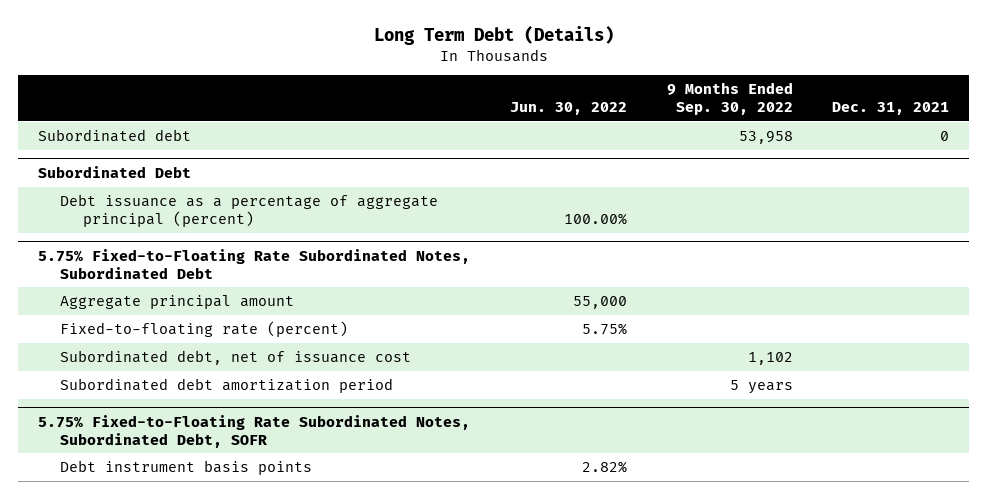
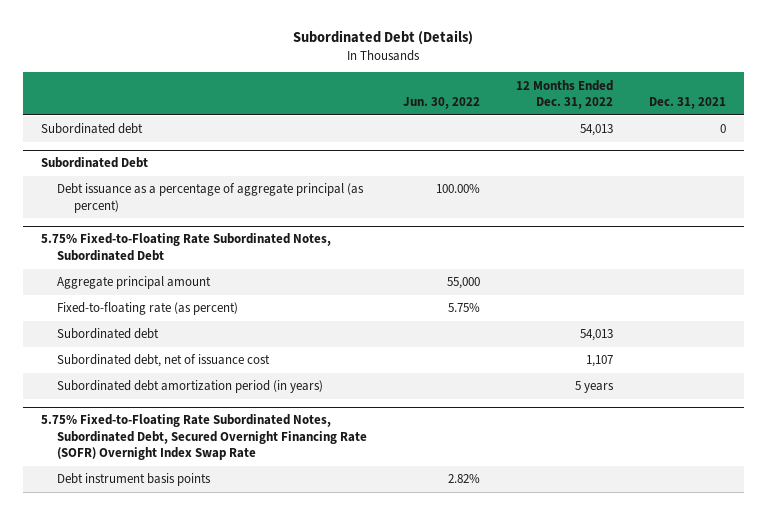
[373,25,614,45] Long Term Debt (Details) -> [293,30,474,46] Subordinated Debt (Details)
[666,82,793,115] 9 Months Ended Sep. 30, 2022 -> none
none -> [515,79,613,110] 12 Months Ended Dec. 31, 2022
[60,194,439,227] Debt issuance as a percentage of aggregate principal (percent) -> [57,183,365,213] Debt issuance as a percentage of aggregate principal (as percent)
[60,321,349,338] Fixed-to-floating rate (percent) -> [57,302,239,316] Fixed-to-floating rate (as percent)
none -> [57,328,160,340] Subordinated debt
[60,378,394,394] Subordinated debt amortization period -> [57,380,324,394] Subordinated debt amortization period (in years)
[37,414,470,448] 5.75% Fixed-to-Floating Rate Subordinated Notes, Subordinated Debt, SOFR -> [40,414,368,461] 5.75% Fixed-to-Floating Rate Subordinated Notes, Subordinated Debt, Secured Overnight Financing Rate (SOFR) Overnight Index Swap Rate

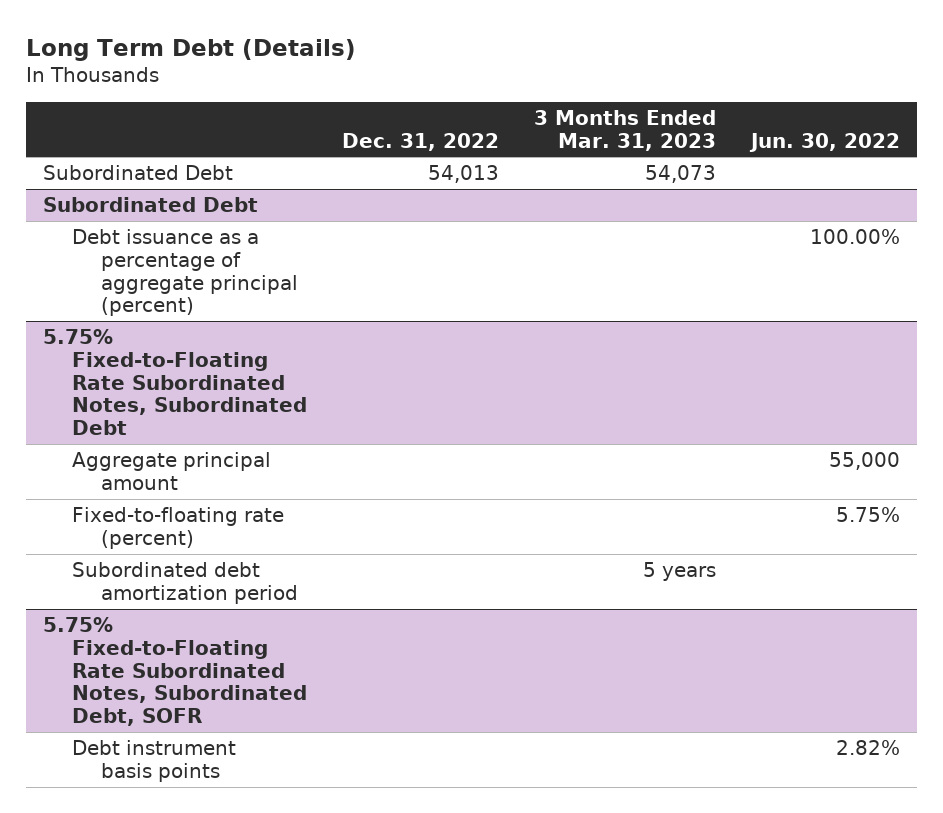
[293,30,474,46] Subordinated Debt (Details) -> [25,38,356,61] Long Term Debt (Details)
[515,79,613,110] 12 Months Ended Dec. 31, 2022 -> none
[648,97,726,110] Dec. 31, 2021 -> none
none -> [341,132,499,151] Dec. 31, 2022
none -> [533,109,716,151] 3 Months Ended Mar. 31, 2023
[40,123,143,135] Subordinated debt -> [43,165,234,181] Subordinated Debt
[57,183,365,213] Debt issuance as a percentage of aggregate principal (as percent) -> [72,229,299,317] Debt issuance as a percentage of aggregate principal (percent)
[57,328,160,340] Subordinated debt -> none
[57,354,271,368] Subordinated debt, net of issuance cost -> none
[57,302,239,316] Fixed-to-floating rate (as percent) -> [72,507,285,549] Fixed-to-floating rate (percent)
[57,380,324,394] Subordinated debt amortization period (in years) -> [72,562,299,604] Subordinated debt amortization period
[40,414,368,461] 5.75% Fixed-to-Floating Rate Subordinated Notes, Subordinated Debt, Secured Overnight Financing Rate (SOFR) Overnight Index Swap Rate -> [43,617,308,727] 5.75% Fixed-to-Floating Rate Subordinated Notes, Subordinated Debt, SOFR

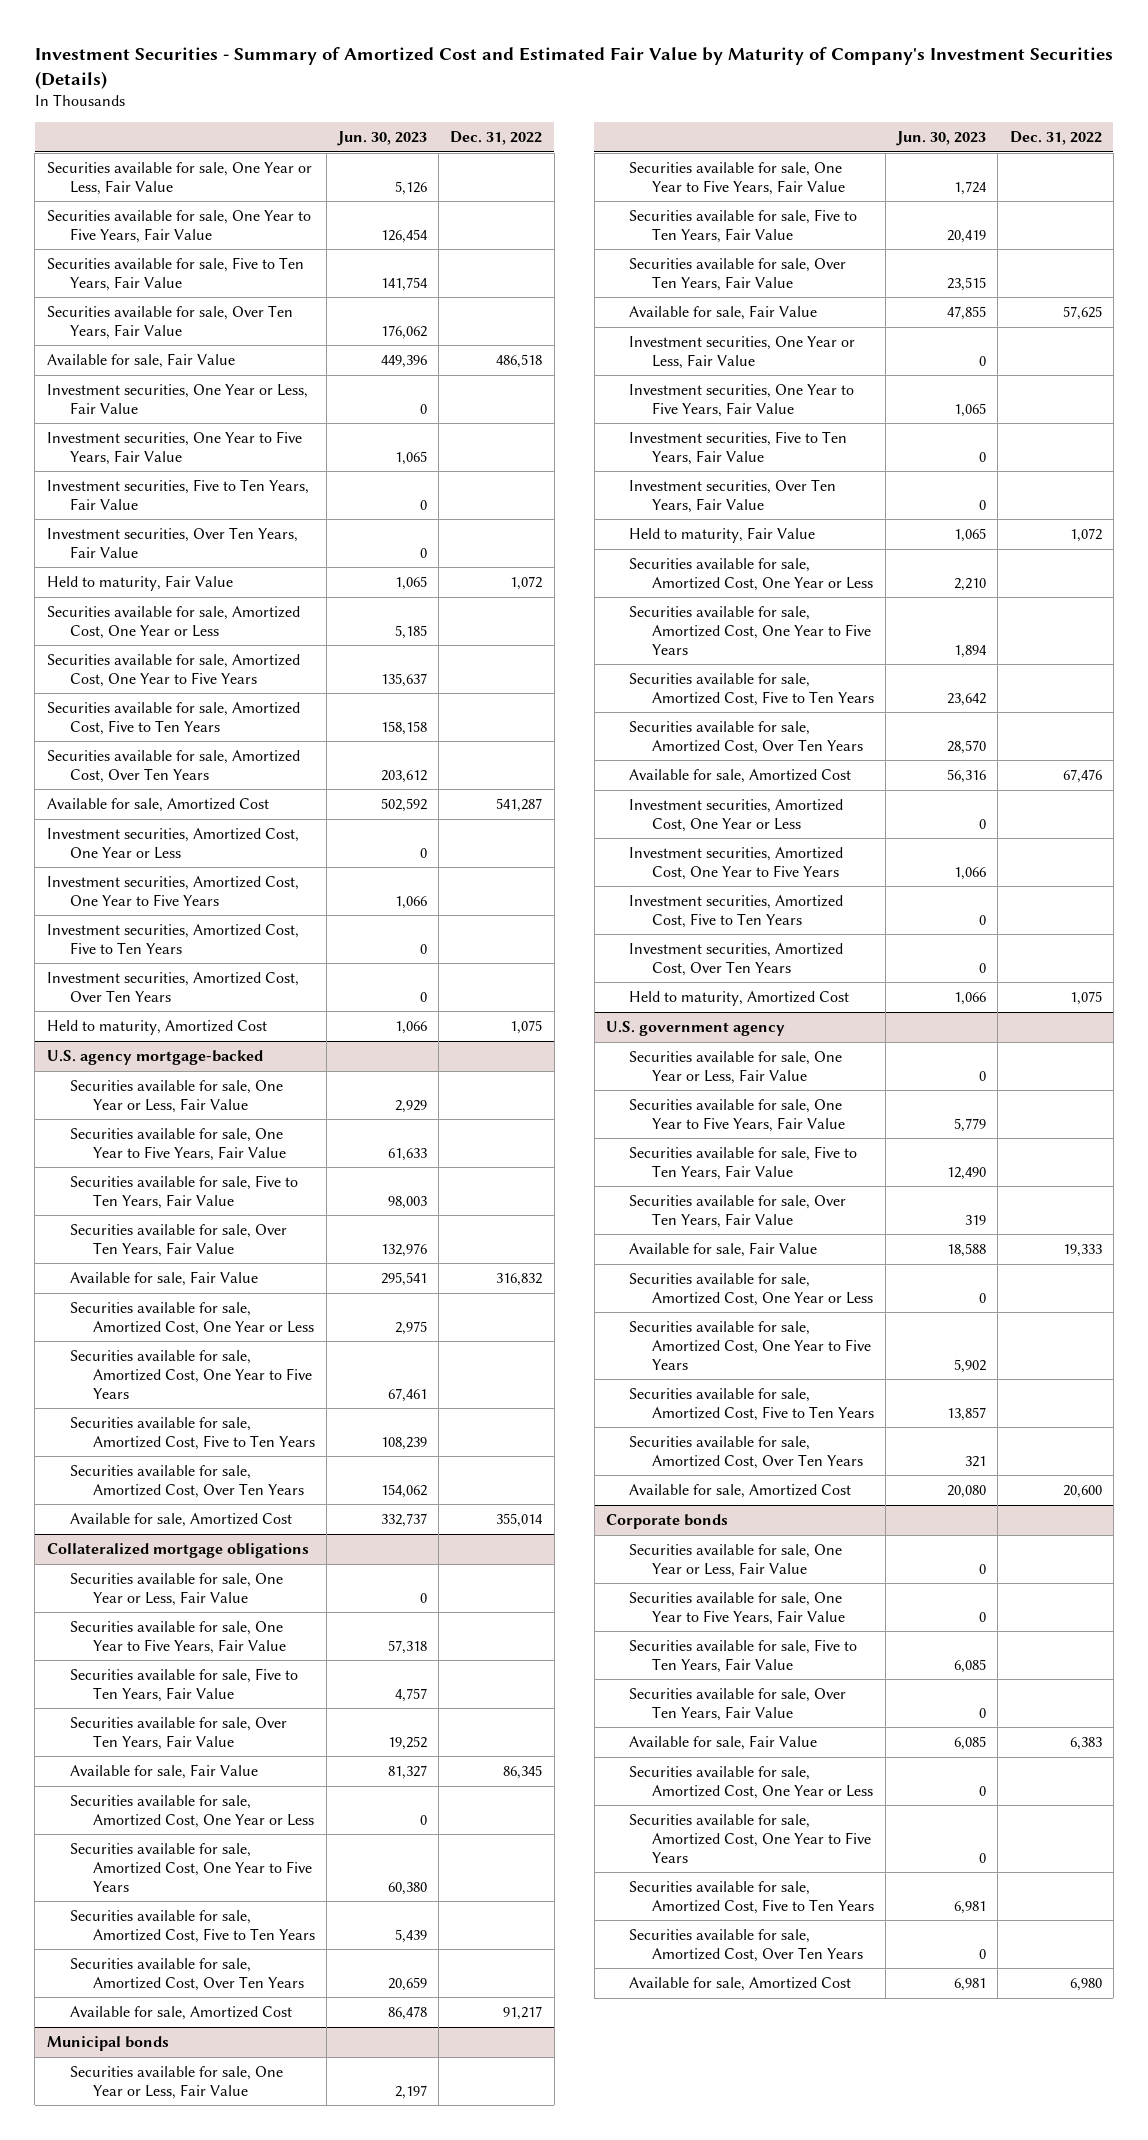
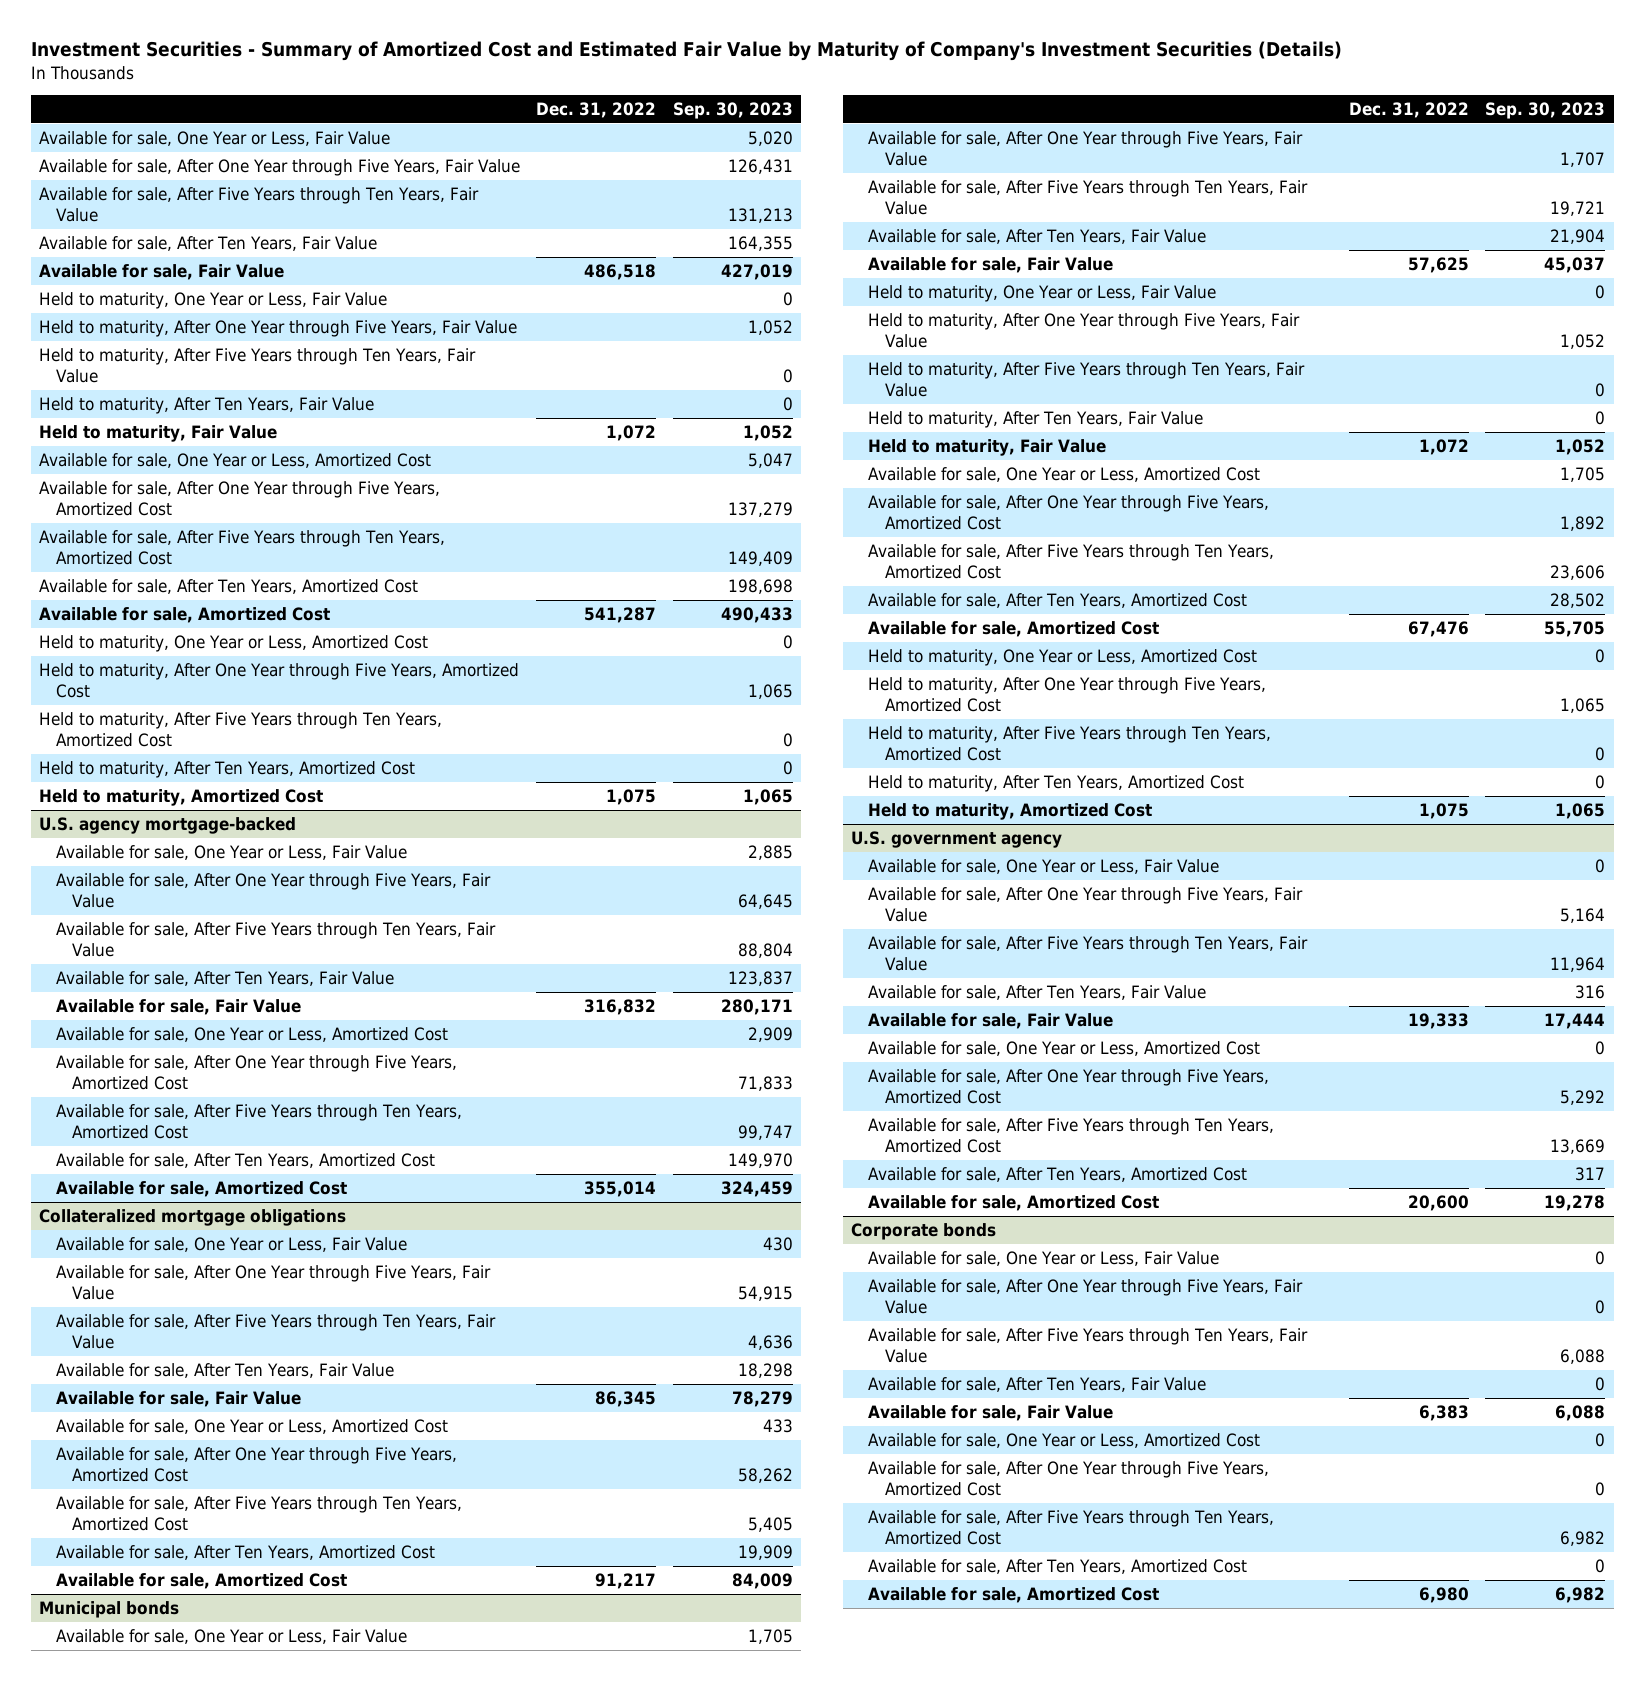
[337,131,428,147] Jun. 30, 2023 -> none
none -> [673,102,794,120] Sep. 30, 2023
[46,161,312,195] Securities available for sale, One Year or Less, Fair Value -> [38,130,390,146] Available for sale, One Year or Less, Fair Value
[46,209,311,243] Securities available for sale, One Year to Five Years, Fair Value -> [38,158,520,176] Available for sale, After One Year through Five Years, Fair Value
[46,256,304,291] Securities available for sale, Five to Ten Years, Fair Value -> [38,186,479,223] Available for sale, After Five Years through Ten Years, Fair Value
[46,304,293,339] Securities available for sale, Over Ten Years, Fair Value -> [38,235,377,251] Available for sale, After Ten Years, Fair Value
[46,383,308,414] Investment securities, One Year or Less, Fair Value -> [38,291,387,309] Held to maturity, One Year or Less, Fair Value
[46,430,302,465] Investment securities, One Year to Five Years, Fair Value -> [38,319,517,337] Held to maturity, After One Year through Five Years, Fair Value
[46,478,309,510] Investment securities, Five to Ten Years, Fair Value -> [38,347,476,384] Held to maturity, After Five Years through Ten Years, Fair Value
[46,526,298,558] Investment securities, Over Ten Years, Fair Value -> [38,396,374,414] Held to maturity, After Ten Years, Fair Value
[46,605,300,639] Securities available for sale, Amortized Cost, One Year or Less -> [38,452,431,468] Available for sale, One Year or Less, Amortized Cost
[46,653,300,687] Securities available for sale, Amortized Cost, One Year to Five Years -> [38,480,440,517] Available for sale, After One Year through Five Years, Amortized Cost
[46,701,300,735] Securities available for sale, Amortized Cost, Five to Ten Years -> [38,529,445,566] Available for sale, After Five Years through Ten Years, Amortized Cost
[46,749,300,783] Securities available for sale, Amortized Cost, Over Ten Years -> [38,578,418,594] Available for sale, After Ten Years, Amortized Cost
[46,827,299,859] Investment securities, Amortized Cost, One Year or Less -> [38,634,428,652] Held to maturity, One Year or Less, Amortized Cost
[46,875,299,906] Investment securities, Amortized Cost, One Year to Five Years -> [38,662,519,699] Held to maturity, After One Year through Five Years, Amortized Cost
[46,923,299,954] Investment securities, Amortized Cost, Five to Ten Years -> [38,711,442,748] Held to maturity, After Five Years through Ten Years, Amortized Cost
[46,971,299,1002] Investment securities, Amortized Cost, Over Ten Years -> [38,760,415,778] Held to maturity, After Ten Years, Amortized Cost
[69,1079,283,1113] Securities available for sale, One Year or Less, Fair Value -> [55,844,407,860] Available for sale, One Year or Less, Fair Value
[69,1127,286,1161] Securities available for sale, One Year to Five Years, Fair Value -> [55,872,491,909] Available for sale, After One Year through Five Years, Fair Value
[69,1174,298,1209] Securities available for sale, Five to Ten Years, Fair Value -> [55,921,496,958] Available for sale, After Five Years through Ten Years, Fair Value
[69,1223,287,1257] Securities available for sale, Over Ten Years, Fair Value -> [55,970,394,986] Available for sale, After Ten Years, Fair Value
[69,1301,314,1335] Securities available for sale, Amortized Cost, One Year or Less -> [55,1026,448,1042] Available for sale, One Year or Less, Amortized Cost
[69,1349,312,1399] Securities available for sale, Amortized Cost, One Year to Five Years -> [55,1054,457,1091] Available for sale, After One Year through Five Years, Amortized Cost
[69,1416,315,1450] Securities available for sale, Amortized Cost, Five to Ten Years -> [55,1103,462,1140] Available for sale, After Five Years through Ten Years, Amortized Cost
[69,1464,304,1498] Securities available for sale, Amortized Cost, Over Ten Years -> [55,1152,435,1168] Available for sale, After Ten Years, Amortized Cost
[69,1572,283,1606] Securities available for sale, One Year or Less, Fair Value -> [55,1236,407,1252] Available for sale, One Year or Less, Fair Value
[69,1620,286,1654] Securities available for sale, One Year to Five Years, Fair Value -> [55,1264,491,1301] Available for sale, After One Year through Five Years, Fair Value
[69,1667,298,1702] Securities available for sale, Five to Ten Years, Fair Value -> [55,1313,496,1350] Available for sale, After Five Years through Ten Years, Fair Value
[69,1716,287,1750] Securities available for sale, Over Ten Years, Fair Value -> [55,1362,394,1378] Available for sale, After Ten Years, Fair Value
[69,1794,314,1828] Securities available for sale, Amortized Cost, One Year or Less -> [55,1418,448,1434] Available for sale, One Year or Less, Amortized Cost
[69,1842,312,1892] Securities available for sale, Amortized Cost, One Year to Five Years -> [55,1446,457,1483] Available for sale, After One Year through Five Years, Amortized Cost
[69,1909,315,1943] Securities available for sale, Amortized Cost, Five to Ten Years -> [55,1495,462,1532] Available for sale, After Five Years through Ten Years, Amortized Cost
[69,1957,304,1991] Securities available for sale, Amortized Cost, Over Ten Years -> [55,1544,435,1560] Available for sale, After Ten Years, Amortized Cost
[69,2065,283,2099] Securities available for sale, One Year or Less, Fair Value -> [55,1628,407,1644] Available for sale, One Year or Less, Fair Value
[628,161,845,195] Securities available for sale, One Year to Five Years, Fair Value -> [867,130,1303,167] Available for sale, After One Year through Five Years, Fair Value
[628,208,857,243] Securities available for sale, Five to Ten Years, Fair Value -> [867,179,1308,216] Available for sale, After Five Years through Ten Years, Fair Value
[628,257,846,291] Securities available for sale, Over Ten Years, Fair Value -> [867,228,1206,244] Available for sale, After Ten Years, Fair Value
[628,335,855,369] Investment securities, One Year or Less, Fair Value -> [867,284,1216,302] Held to maturity, One Year or Less, Fair Value
[628,383,854,417] Investment securities, One Year to Five Years, Fair Value -> [867,312,1300,349] Held to maturity, After One Year through Five Years, Fair Value
[628,430,847,465] Investment securities, Five to Ten Years, Fair Value -> [867,361,1305,398] Held to maturity, After Five Years through Ten Years, Fair Value
[628,478,836,513] Investment securities, Over Ten Years, Fair Value -> [867,410,1203,428] Held to maturity, After Ten Years, Fair Value
[628,557,873,591] Securities available for sale, Amortized Cost, One Year or Less -> [867,466,1260,482] Available for sale, One Year or Less, Amortized Cost
[628,605,871,655] Securities available for sale, Amortized Cost, One Year to Five Years -> [867,494,1269,531] Available for sale, After One Year through Five Years, Amortized Cost
[628,672,874,706] Securities available for sale, Amortized Cost, Five to Ten Years -> [867,543,1274,580] Available for sale, After Five Years through Ten Years, Amortized Cost
[628,720,863,754] Securities available for sale, Amortized Cost, Over Ten Years -> [867,592,1247,608] Available for sale, After Ten Years, Amortized Cost
[628,798,843,832] Investment securities, Amortized Cost, One Year or Less -> [867,648,1257,666] Held to maturity, One Year or Less, Amortized Cost
[628,846,843,880] Investment securities, Amortized Cost, One Year to Five Years -> [867,676,1266,713] Held to maturity, After One Year through Five Years, Amortized Cost
[628,894,843,928] Investment securities, Amortized Cost, Five to Ten Years -> [867,725,1271,762] Held to maturity, After Five Years through Ten Years, Amortized Cost
[628,942,843,976] Investment securities, Amortized Cost, Over Ten Years -> [867,774,1244,792] Held to maturity, After Ten Years, Amortized Cost
[628,1050,842,1084] Securities available for sale, One Year or Less, Fair Value -> [867,858,1219,874] Available for sale, One Year or Less, Fair Value
[628,1098,845,1132] Securities available for sale, One Year to Five Years, Fair Value -> [867,886,1303,923] Available for sale, After One Year through Five Years, Fair Value
[628,1145,857,1180] Securities available for sale, Five to Ten Years, Fair Value -> [867,935,1308,972] Available for sale, After Five Years through Ten Years, Fair Value
[628,1194,846,1228] Securities available for sale, Over Ten Years, Fair Value -> [867,984,1206,1000] Available for sale, After Ten Years, Fair Value
[628,1272,873,1306] Securities available for sale, Amortized Cost, One Year or Less -> [867,1040,1260,1056] Available for sale, One Year or Less, Amortized Cost
[628,1320,871,1370] Securities available for sale, Amortized Cost, One Year to Five Years -> [867,1068,1269,1105] Available for sale, After One Year through Five Years, Amortized Cost
[628,1387,874,1421] Securities available for sale, Amortized Cost, Five to Ten Years -> [867,1117,1274,1154] Available for sale, After Five Years through Ten Years, Amortized Cost
[628,1435,863,1469] Securities available for sale, Amortized Cost, Over Ten Years -> [867,1166,1247,1182] Available for sale, After Ten Years, Amortized Cost
[628,1543,842,1577] Securities available for sale, One Year or Less, Fair Value -> [867,1250,1219,1266] Available for sale, One Year or Less, Fair Value
[628,1591,845,1625] Securities available for sale, One Year to Five Years, Fair Value -> [867,1278,1303,1315] Available for sale, After One Year through Five Years, Fair Value
[628,1638,857,1673] Securities available for sale, Five to Ten Years, Fair Value -> [867,1327,1308,1364] Available for sale, After Five Years through Ten Years, Fair Value
[628,1687,846,1721] Securities available for sale, Over Ten Years, Fair Value -> [867,1376,1206,1392] Available for sale, After Ten Years, Fair Value
[628,1765,873,1799] Securities available for sale, Amortized Cost, One Year or Less -> [867,1432,1260,1448] Available for sale, One Year or Less, Amortized Cost
[628,1813,871,1863] Securities available for sale, Amortized Cost, One Year to Five Years -> [867,1460,1269,1497] Available for sale, After One Year through Five Years, Amortized Cost
[628,1880,874,1914] Securities available for sale, Amortized Cost, Five to Ten Years -> [867,1509,1274,1546] Available for sale, After Five Years through Ten Years, Amortized Cost
[628,1928,863,1962] Securities available for sale, Amortized Cost, Over Ten Years -> [867,1558,1247,1574] Available for sale, After Ten Years, Amortized Cost

